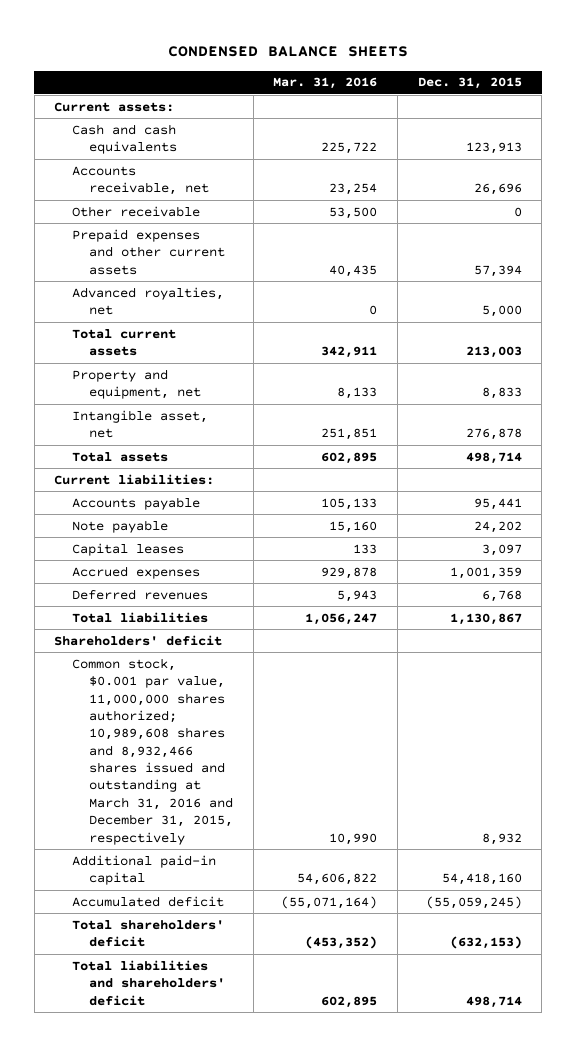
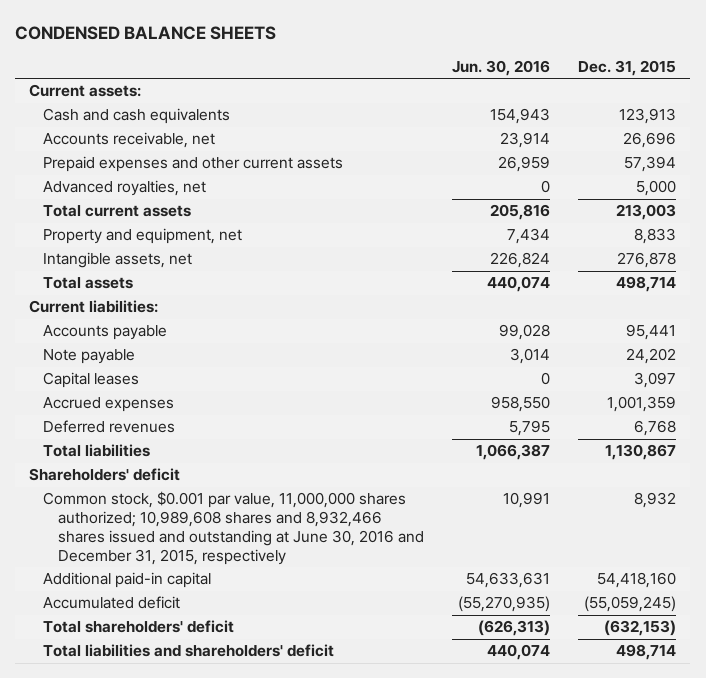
[273,77,378,90] Mar. 31, 2016 -> none
none -> [451,59,550,76] Jun. 30, 2016
[71,205,200,217] Other receivable -> none
[71,409,208,439] Intangible asset, net -> [43,252,193,269] Intangible assets, net
[71,657,233,845] Common stock, $0.001 par value, 11,000,000 shares authorized; 10,989,608 shares and 8,932,466 shares issued and outstanding at March 31, 2016 and December 31, 2015, respectively -> [43,491,424,565] Common stock, $0.001 par value, 11,000,000 shares authorized; 10,989,608 shares and 8,932,466 shares issued and outstanding at June 30, 2016 and December 31, 2015, respectively

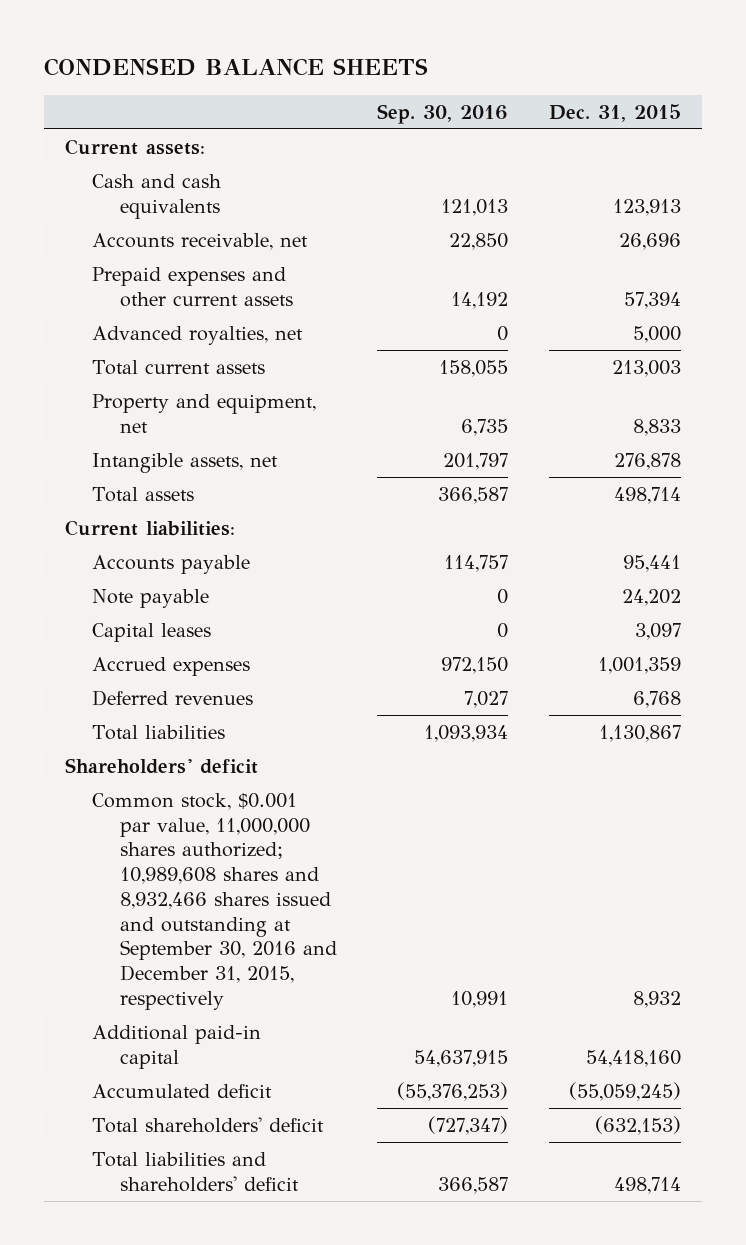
[451,59,550,76] Jun. 30, 2016 -> none
none -> [377,103,509,124] Sep. 30, 2016
[43,491,424,565] Common stock, $0.001 par value, 11,000,000 shares authorized; 10,989,608 shares and 8,932,466 shares issued and outstanding at June 30, 2016 and December 31, 2015, respectively -> [92,792,337,1010] Common stock, $0.001 par value, 11,000,000 shares authorized; 10,989,608 shares and 8,932,466 shares issued and outstanding at September 30, 2016 and December 31, 2015, respectively

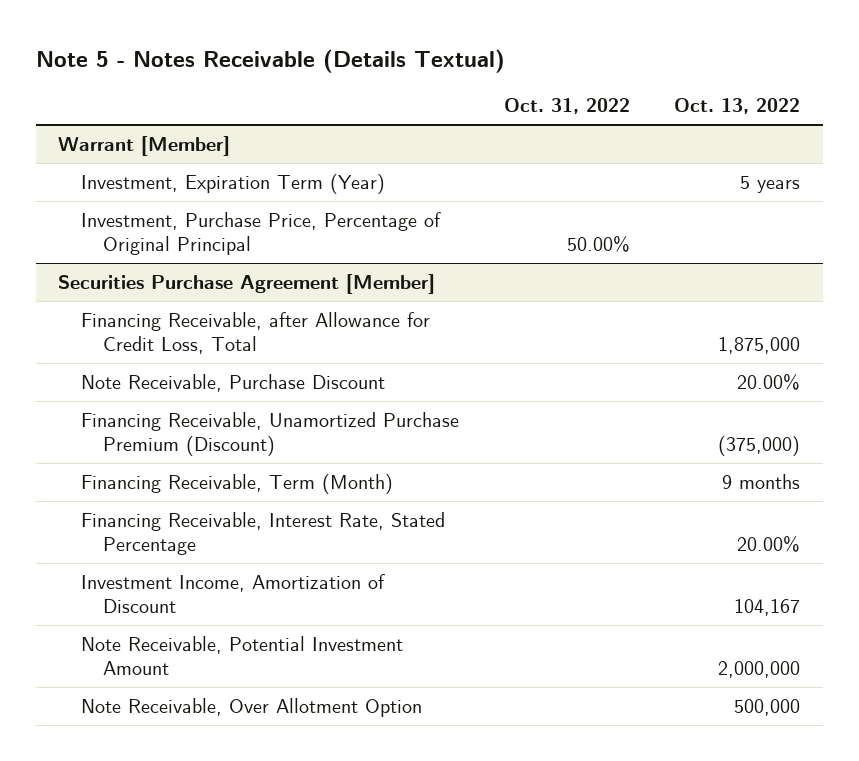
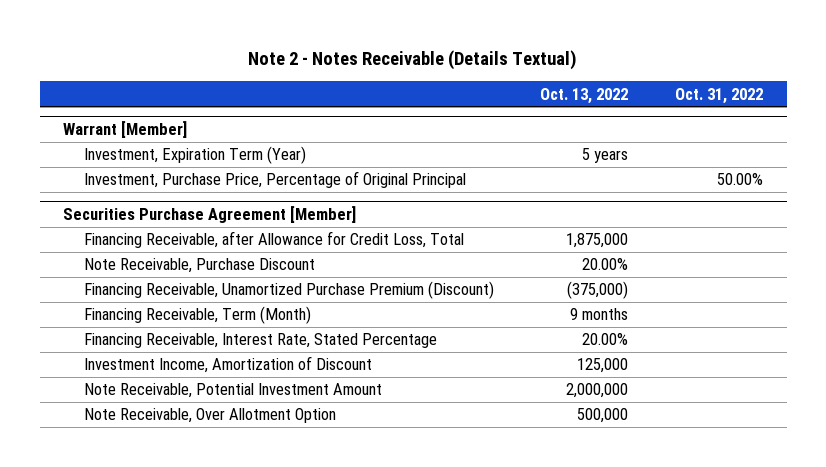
[35,48,505,73] Note 5 - Notes Receivable (Details Textual) -> [248,50,578,71] Note 2 - Notes Receivable (Details Textual)
[734,599,801,617] 104,167 -> [577,358,629,374] 125,000

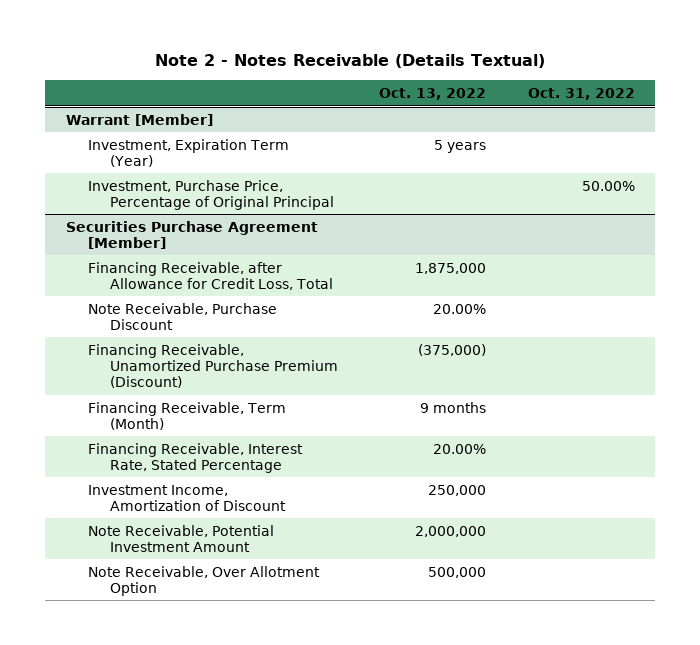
[577,358,629,374] 125,000 -> [428,484,487,496] 250,000

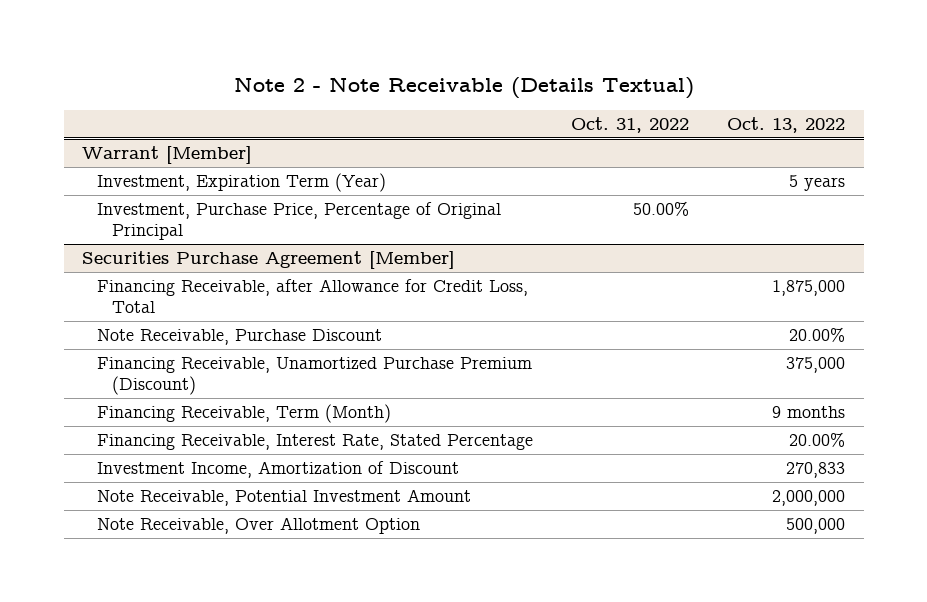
[155,54,546,69] Note 2 - Notes Receivable (Details Textual) -> [233,76,694,99] Note 2 - Note Receivable (Details Textual)
[418,343,487,356] (375,000) -> [785,357,845,374] 375,000
[428,484,487,496] 250,000 -> [785,462,845,479] 270,833

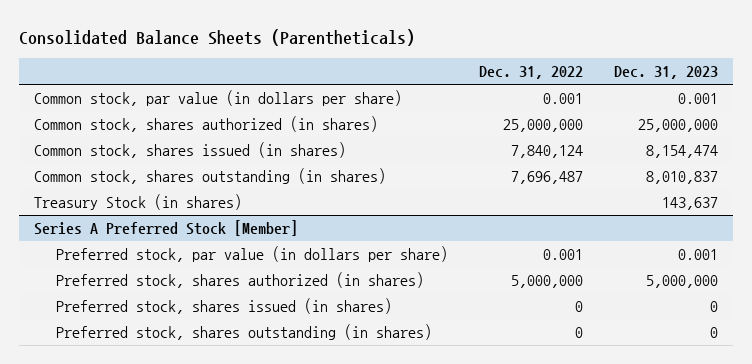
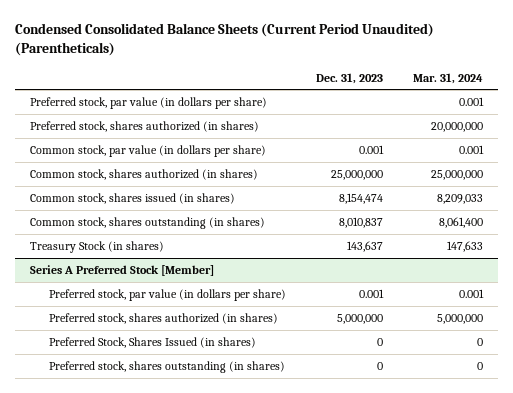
[18,28,415,46] Consolidated Balance Sheets (Parentheticals) -> [15,23,435,57] Condensed Consolidated Balance Sheets (Current Period Unaudited) (Parentheticals)
[478,65,583,79] Dec. 31, 2022 -> none
none -> [412,72,483,84] Mar. 31, 2024
none -> [30,97,268,110] Preferred stock, par value (in dollars per share)
none -> [30,121,260,133] Preferred stock, shares authorized (in shares)
[55,297,392,314] Preferred stock, shares issued (in shares) -> [48,337,256,349] Preferred Stock, Shares Issued (in shares)

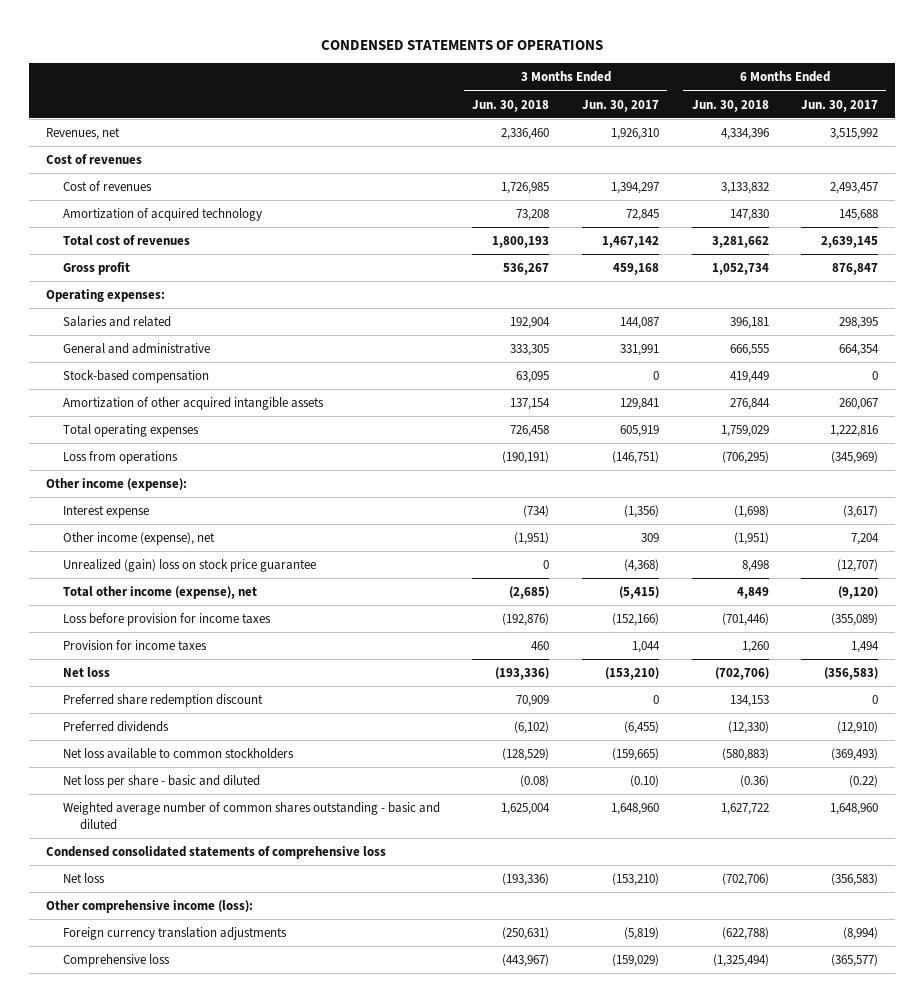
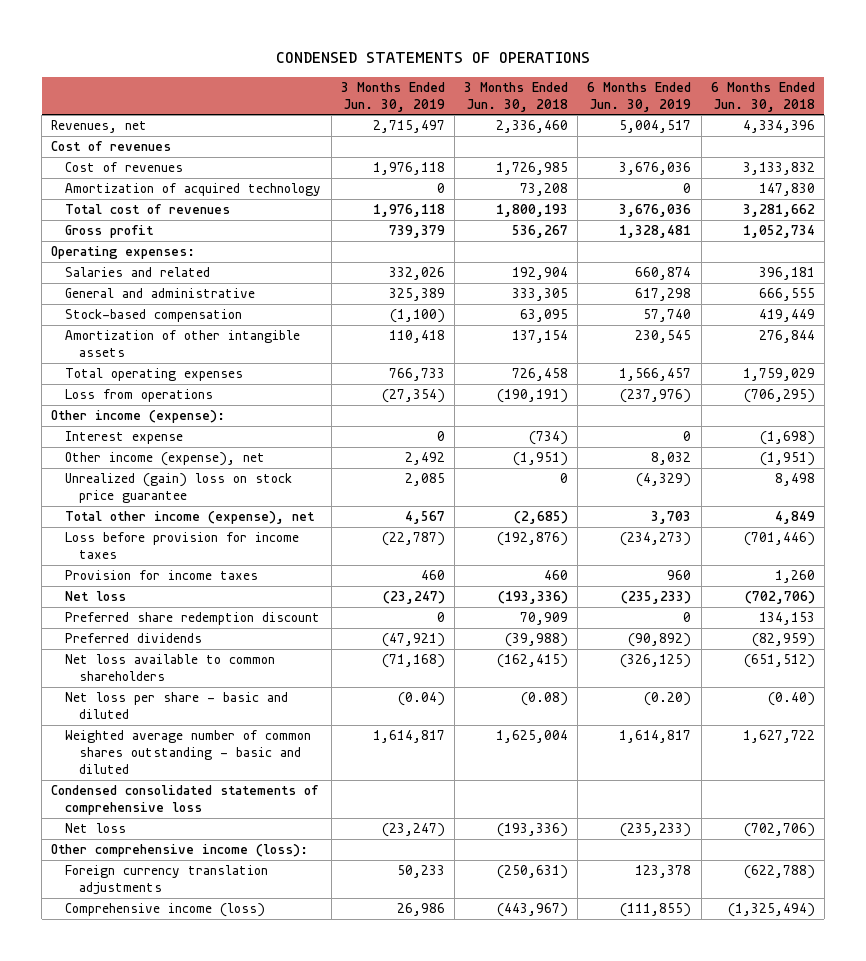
[582,99,660,112] Jun. 30, 2017 -> none
[801,99,879,112] Jun. 30, 2017 -> none
none -> [340,81,445,112] 3 Months Ended Jun. 30, 2019
none -> [587,81,692,112] 6 Months Ended Jun. 30, 2019
[62,396,324,410] Amortization of other acquired intangible assets -> [65,330,301,358] Amortization of other intangible assets
[514,720,550,734] (6,102) -> [505,633,569,648] (39,988)
[727,720,769,734] (12,330) -> [751,633,815,648] (82,959)
[62,747,294,759] Net loss available to common stockholders -> [65,654,276,682] Net loss available to common shareholders
[502,747,550,761] (128,529) -> [497,654,569,669] (162,415)
[721,747,769,761] (580,883) -> [743,654,815,669] (651,512)
[739,774,769,787] (0.36) -> [767,692,815,707] (0.40)
[62,953,170,967] Comprehensive loss -> [65,903,266,918] Comprehensive income (loss)

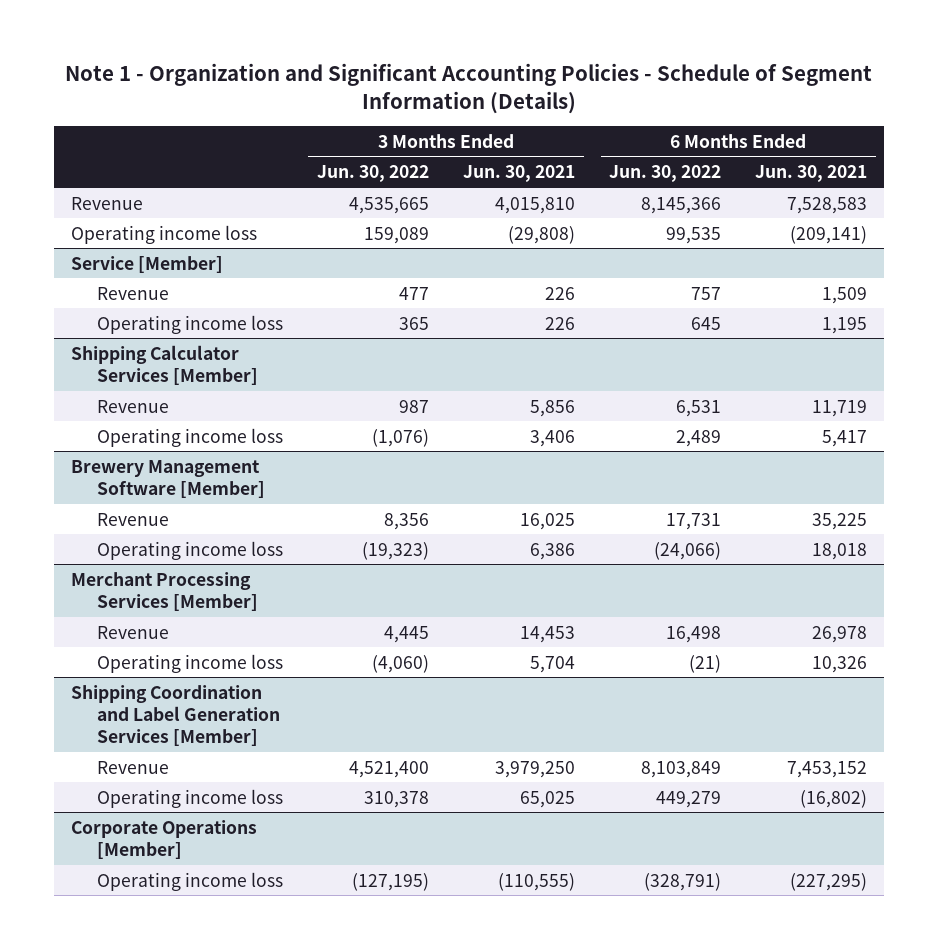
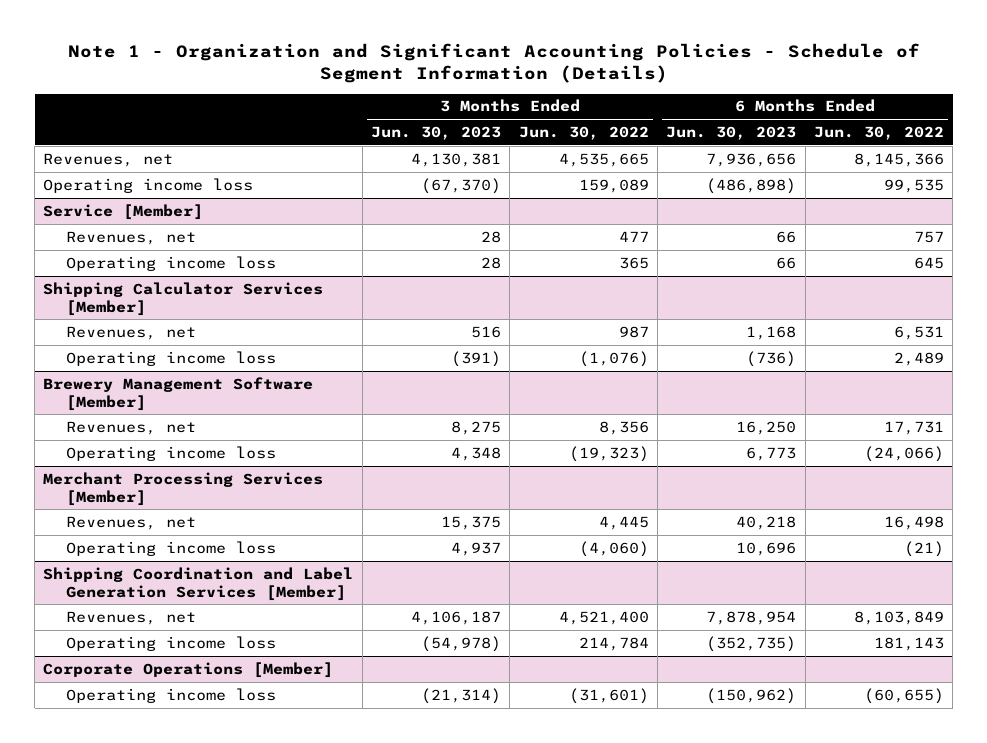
[462,165,575,183] Jun. 30, 2021 -> none
[755,165,868,183] Jun. 30, 2021 -> none
none -> [371,125,502,140] Jun. 30, 2023
none -> [666,125,797,140] Jun. 30, 2023
[70,196,143,210] Revenue -> [43,152,174,167] Revenues, net
[96,286,169,300] Revenue -> [65,230,196,245] Revenues, net
[96,399,169,413] Revenue -> [65,325,196,340] Revenues, net
[96,512,169,526] Revenue -> [65,420,196,435] Revenues, net
[96,625,169,639] Revenue -> [65,515,196,530] Revenues, net
[96,760,169,774] Revenue -> [65,610,196,625] Revenues, net
[363,790,429,808] 310,378 -> [578,636,649,651] 214,784
[656,790,722,808] 449,279 -> [873,636,944,651] 181,143
[351,872,429,891] (127,195) -> [568,687,649,704] (31,601)
[644,872,722,891] (328,791) -> [863,687,944,704] (60,655)

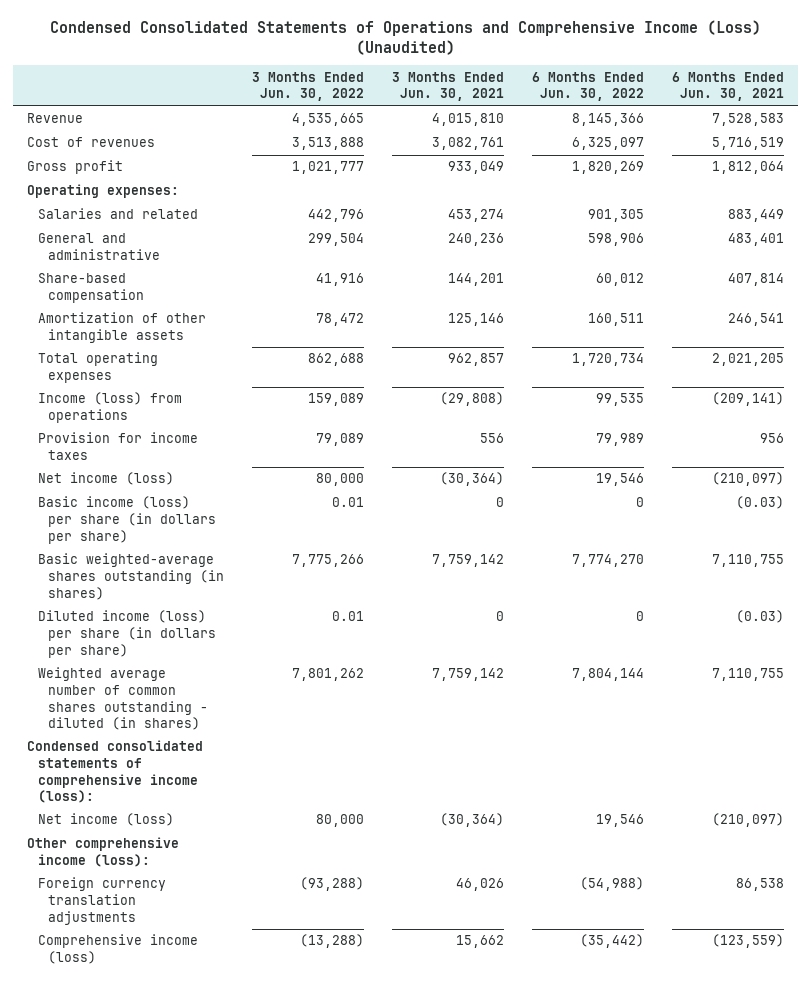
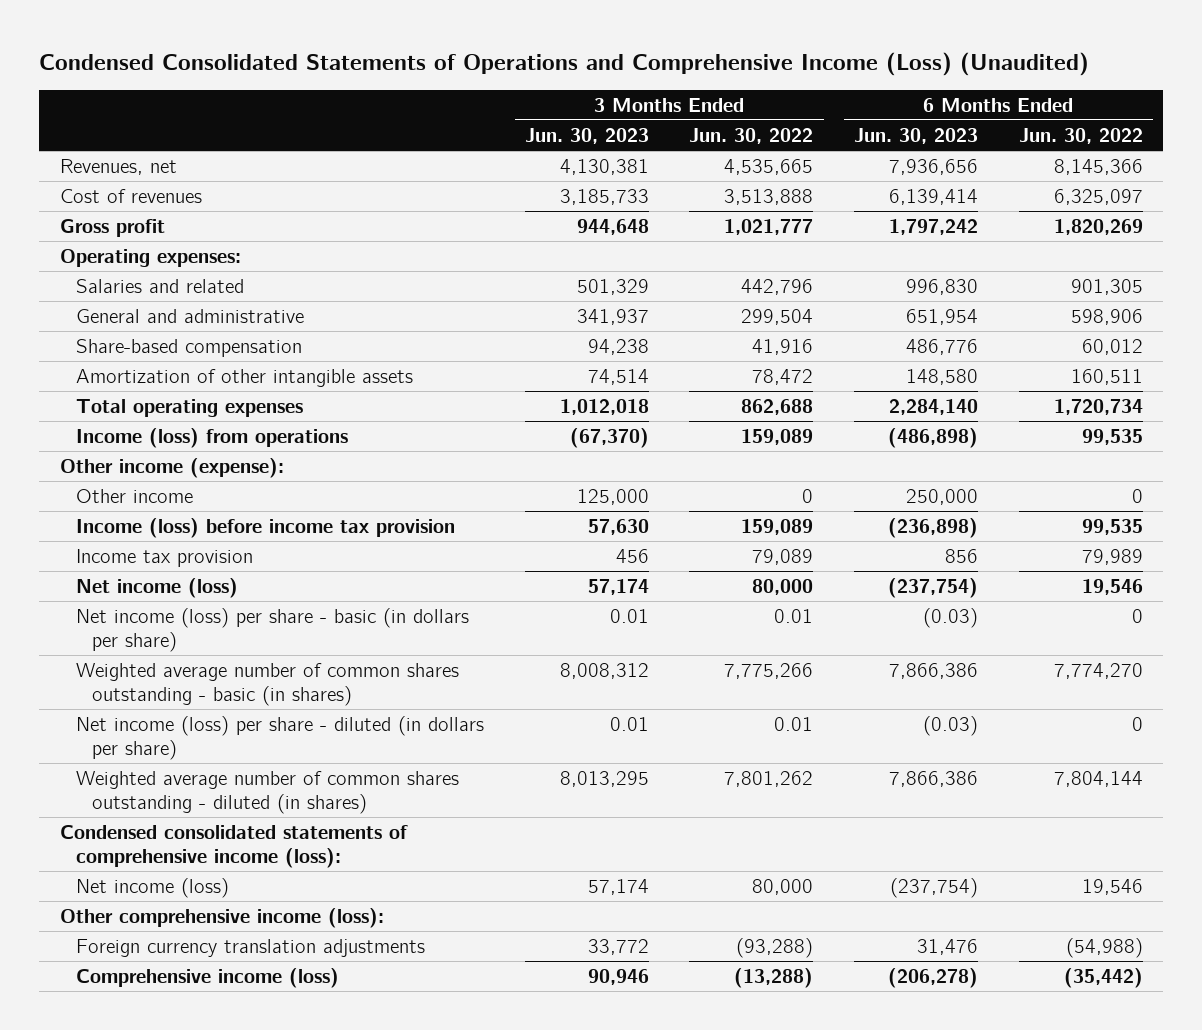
[392,71,505,102] 3 Months Ended Jun. 30, 2021 -> none
[672,71,785,102] 6 Months Ended Jun. 30, 2021 -> none
none -> [524,127,649,144] Jun. 30, 2023
none -> [854,127,979,144] Jun. 30, 2023
[27,113,84,124] Revenue -> [59,158,177,175] Revenues, net
none -> [59,457,284,478] Other income (expense):
none -> [76,488,194,503] Other income
none -> [76,517,456,538] Income (loss) before income tax provision
[37,432,198,461] Provision for income taxes -> [76,548,254,567] Income tax provision
[37,496,216,544] Basic income (loss) per share (in dollars per share) -> [76,607,470,652] Net income (loss) per share - basic (in dollars per share)
[37,553,224,600] Basic weighted-average shares outstanding (in shares) -> [76,662,460,706] Weighted average number of common shares outstanding - basic (in shares)
[37,610,216,658] Diluted income (loss) per share (in dollars per share) -> [76,715,485,760] Net income (loss) per share - diluted (in dollars per share)

